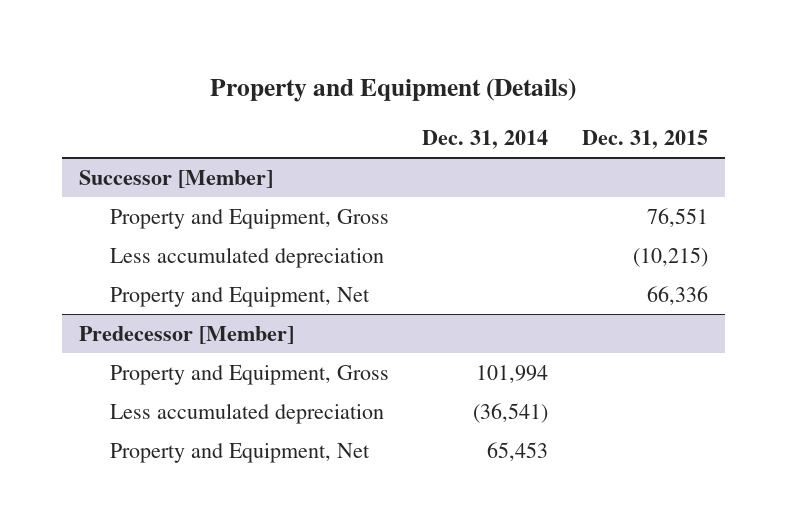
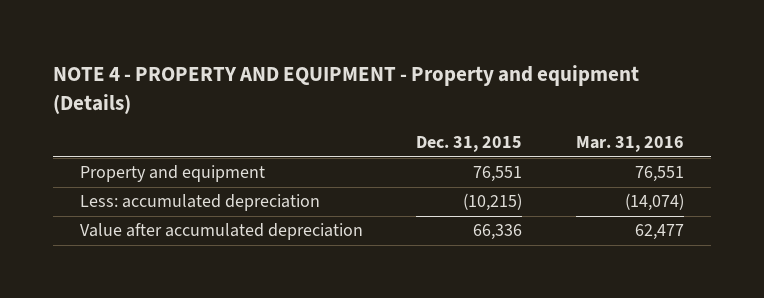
[210,78,577,103] Property and Equipment (Details) -> [53,65,640,114] NOTE 4 - PROPERTY AND EQUIPMENT - Property and equipment (Details)
[422,130,549,150] Dec. 31, 2014 -> none
none -> [575,136,684,153] Mar. 31, 2016
[78,169,273,188] Successor [Member] -> none
[109,208,389,229] Property and Equipment, Gross -> none
[109,246,384,268] Less accumulated depreciation -> none
[109,286,370,307] Property and Equipment, Net -> none
[78,325,294,344] Predecessor [Member] -> none
[109,364,389,385] Property and Equipment, Gross -> none
[109,402,384,424] Less accumulated depreciation -> none
[109,442,370,463] Property and Equipment, Net -> none
none -> [79,165,265,183] Property and equipment
none -> [79,194,320,212] Less: accumulated depreciation
none -> [79,223,363,241] Value after accumulated depreciation

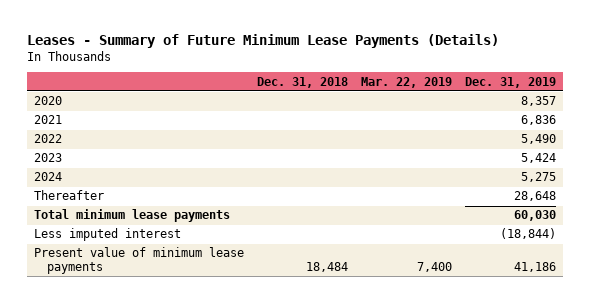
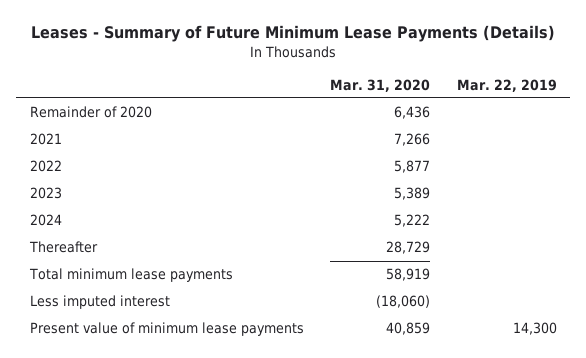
[257,76,349,88] Dec. 31, 2018 -> none
[465,76,557,88] Dec. 31, 2019 -> none
none -> [330,78,431,92] Mar. 31, 2020
[33,96,62,106] 2020 -> none
none -> [29,106,152,119] Remainder of 2020
[417,261,453,272] 7,400 -> [512,322,557,336] 14,300

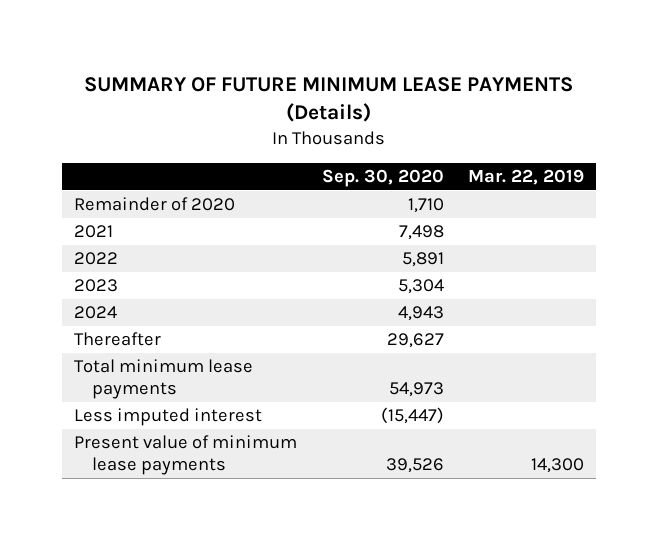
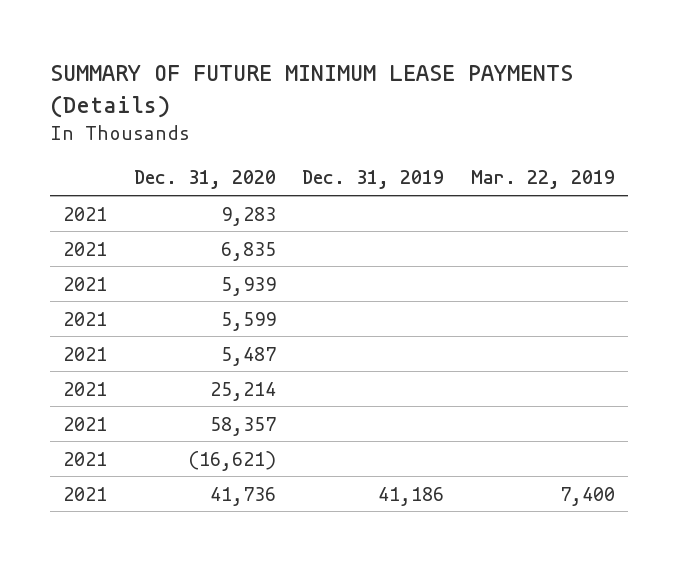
[321,169,444,188] Sep. 30, 2020 -> none
none -> [133,170,276,190] Dec. 31, 2020
none -> [302,170,445,190] Dec. 31, 2019
[74,197,236,212] Remainder of 2020 -> none
[74,435,298,476] Present value of minimum lease payments -> none
[74,252,119,266] 2022 -> [63,241,108,256] 2021
[74,279,119,293] 2023 -> [63,276,108,291] 2021
[74,306,118,320] 2024 -> [63,311,108,326] 2021
none -> [63,346,108,361] 2021
[74,332,162,347] Thereafter -> [63,381,108,396] 2021
[74,359,254,400] Total minimum lease payments -> [63,416,108,431] 2021
[74,408,263,427] Less imputed interest -> [63,451,108,466] 2021
none -> [63,486,108,501] 2021

